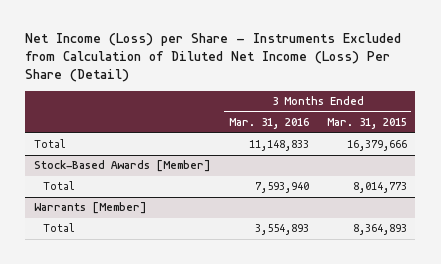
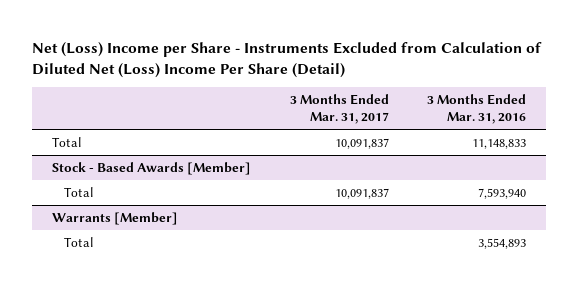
[25,33,402,83] Net Income (Loss) per Share - Instruments Excluded from Calculation of Diluted Net Income (Loss) Per Share (Detail) -> [32,42,543,78] Net (Loss) Income per Share - Instruments Excluded from Calculation of Diluted Net (Loss) Income Per Share (Detail)
[326,118,407,130] Mar. 31, 2015 -> none
none -> [289,94,389,124] 3 Months Ended Mar. 31, 2017
[33,160,211,173] Stock-Based Awards [Member] -> [51,161,251,175] Stock - Based Awards [Member]

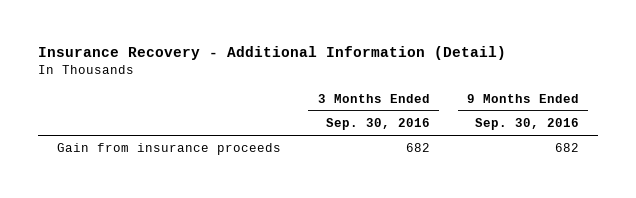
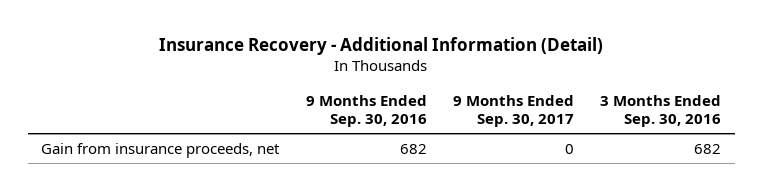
none -> [453,94,575,128] 9 Months Ended Sep. 30, 2017
[56,143,281,156] Gain from insurance proceeds -> [41,142,281,158] Gain from insurance proceeds, net

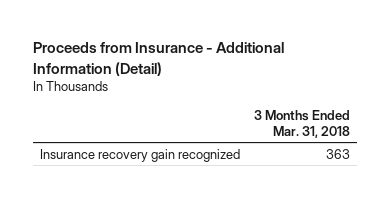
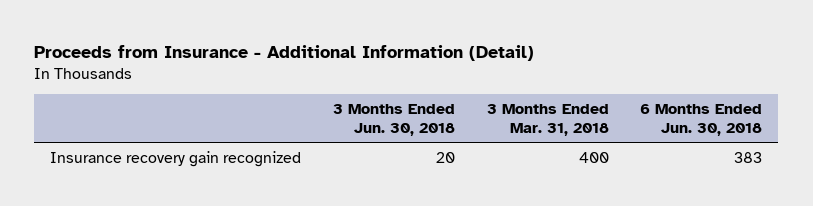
none -> [332,103,455,136] 3 Months Ended Jun. 30, 2018
none -> [640,103,763,136] 6 Months Ended Jun. 30, 2018
[325,148,350,159] 363 -> [578,151,609,163] 400

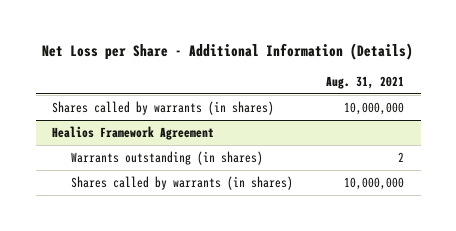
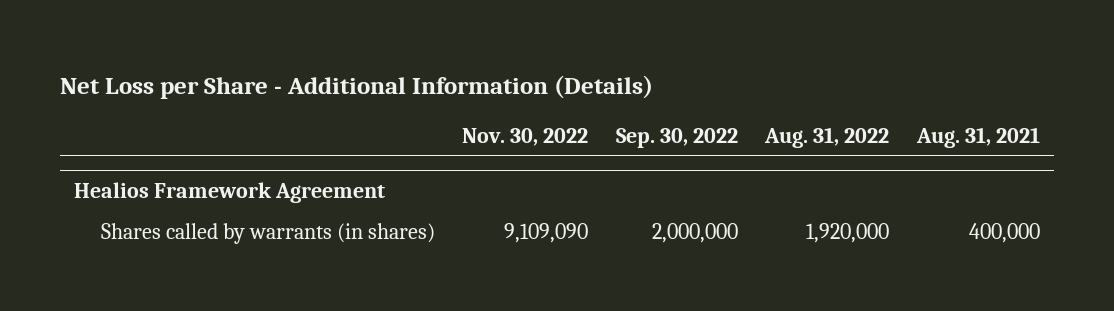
none -> [462,128,589,147] Nov. 30, 2022
none -> [615,128,738,149] Sep. 30, 2022
none -> [764,127,890,149] Aug. 31, 2022
[52,100,275,115] Shares called by warrants (in shares) -> none
[70,150,263,165] Warrants outstanding (in shares) -> none
[344,176,405,190] 10,000,000 -> [968,222,1040,243] 400,000

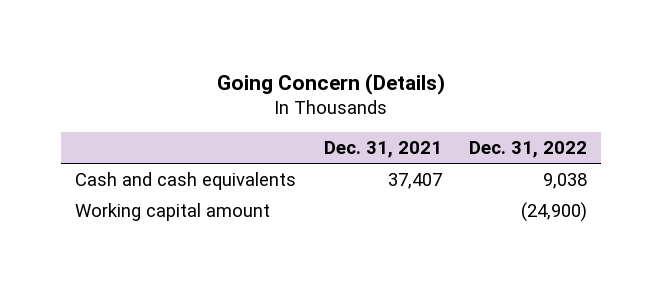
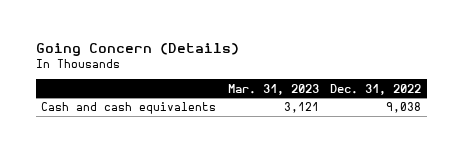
[323,141,442,159] Dec. 31, 2021 -> none
none -> [227,83,319,95] Mar. 31, 2023
[75,202,271,221] Working capital amount -> none

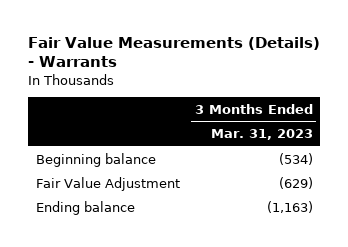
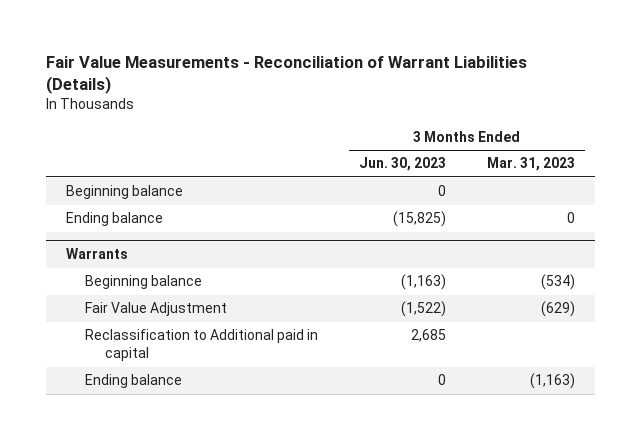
[28,36,321,68] Fair Value Measurements (Details) - Warrants -> [45,55,527,94] Fair Value Measurements - Reconciliation of Warrant Liabilities (Details)
none -> [359,157,447,172] Jun. 30, 2023
none -> [66,185,184,200] Beginning balance
none -> [66,212,164,227] Ending balance
none -> [66,248,129,260] Warrants
none -> [85,329,319,362] Reclassification to Additional paid in capital

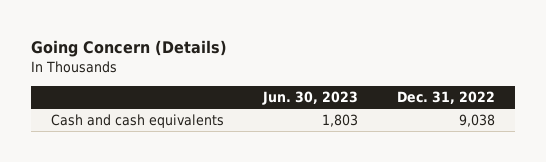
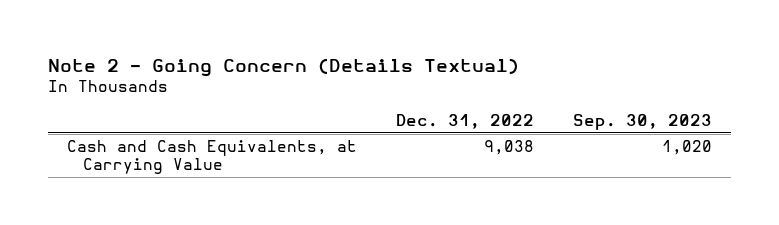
[31,39,228,57] Going Concern (Details) -> [48,57,520,77] Note 2 - Going Concern (Details Textual)
[261,91,358,106] Jun. 30, 2023 -> none
none -> [572,114,712,131] Sep. 30, 2023
[50,114,224,129] Cash and cash equivalents -> [67,140,358,175] Cash and Cash Equivalents, at Carrying Value

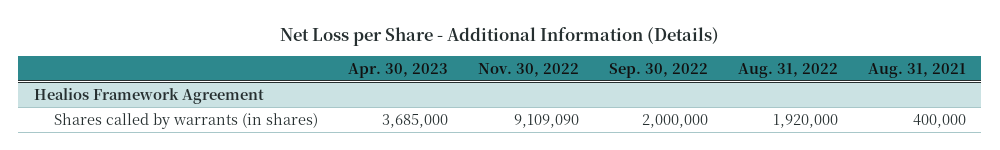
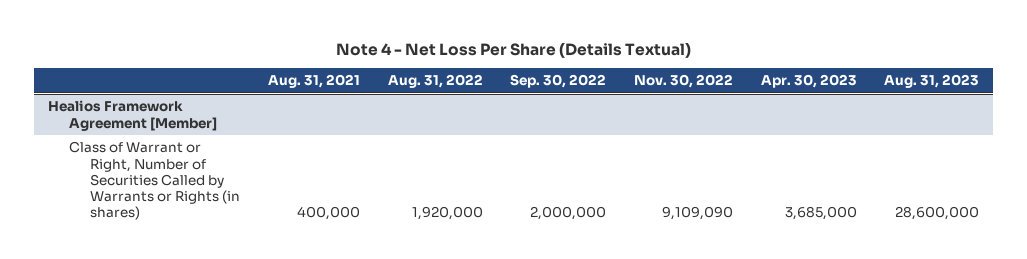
[279,27,719,47] Net Loss per Share - Additional Information (Details) -> [335,41,691,58] Note 4 - Net Loss Per Share (Details Textual)
none -> [884,74,980,89] Aug. 31, 2023
[33,87,264,104] Healios Framework Agreement -> [47,100,217,131] Healios Framework Agreement [Member]
[54,112,319,129] Shares called by warrants (in shares) -> [68,141,241,221] Class of Warrant or Right, Number of Securities Called by Warrants or Rights (in shares)

